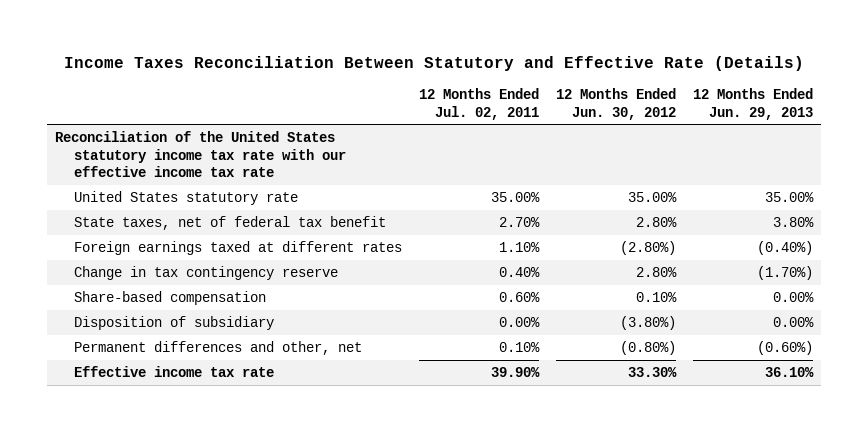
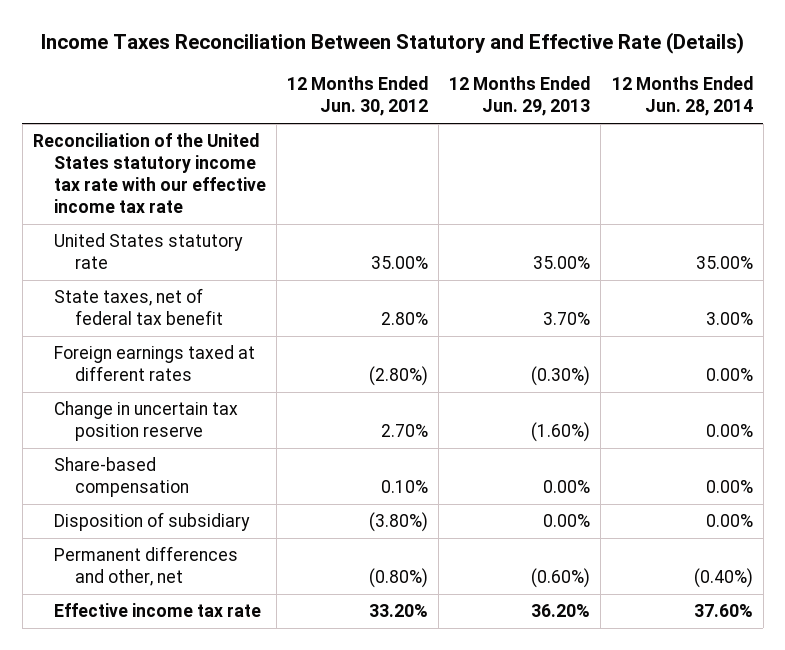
[419,87,540,120] 12 Months Ended Jul. 02, 2011 -> none
none -> [611,76,753,117] 12 Months Ended Jun. 28, 2014
[772,216,814,227] 3.80% -> [543,312,591,326] 3.70%
[756,240,813,255] (0.40%) -> [531,366,591,387] (0.30%)
[74,265,339,280] Change in tax contingency reserve -> [53,401,238,442] Change in uncertain tax position reserve
[635,266,677,277] 2.80% -> [381,424,429,438] 2.70%
[756,265,813,280] (1.70%) -> [531,422,591,443] (1.60%)
[627,366,677,377] 33.30% -> [369,604,429,618] 33.20%
[764,366,814,377] 36.10% -> [531,604,591,618] 36.20%

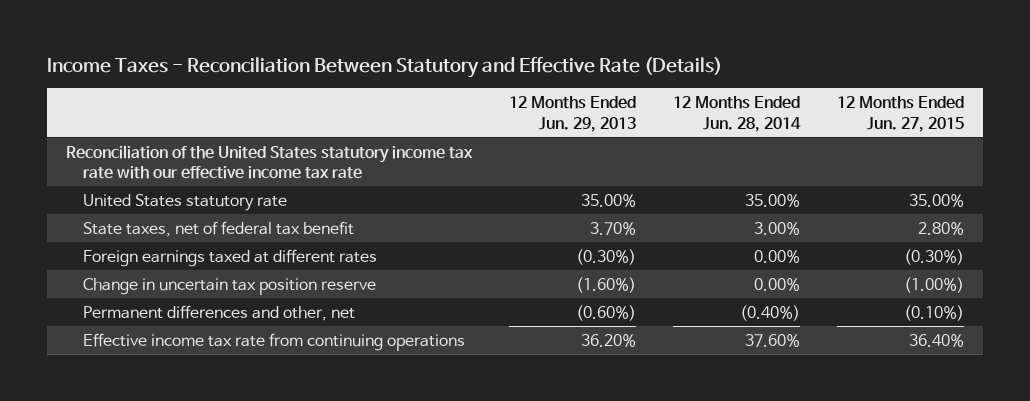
[40,32,744,55] Income Taxes Reconciliation Between Statutory and Effective Rate (Details) -> [47,57,723,79] Income Taxes - Reconciliation Between Statutory and Effective Rate (Details)
[287,76,429,117] 12 Months Ended Jun. 30, 2012 -> none
none -> [837,96,965,132] 12 Months Ended Jun. 27, 2015
[53,457,190,498] Share-based compensation -> none
[53,512,250,532] Disposition of subsidiary -> none
[53,603,261,618] Effective income tax rate -> [83,332,466,351] Effective income tax rate from continuing operations

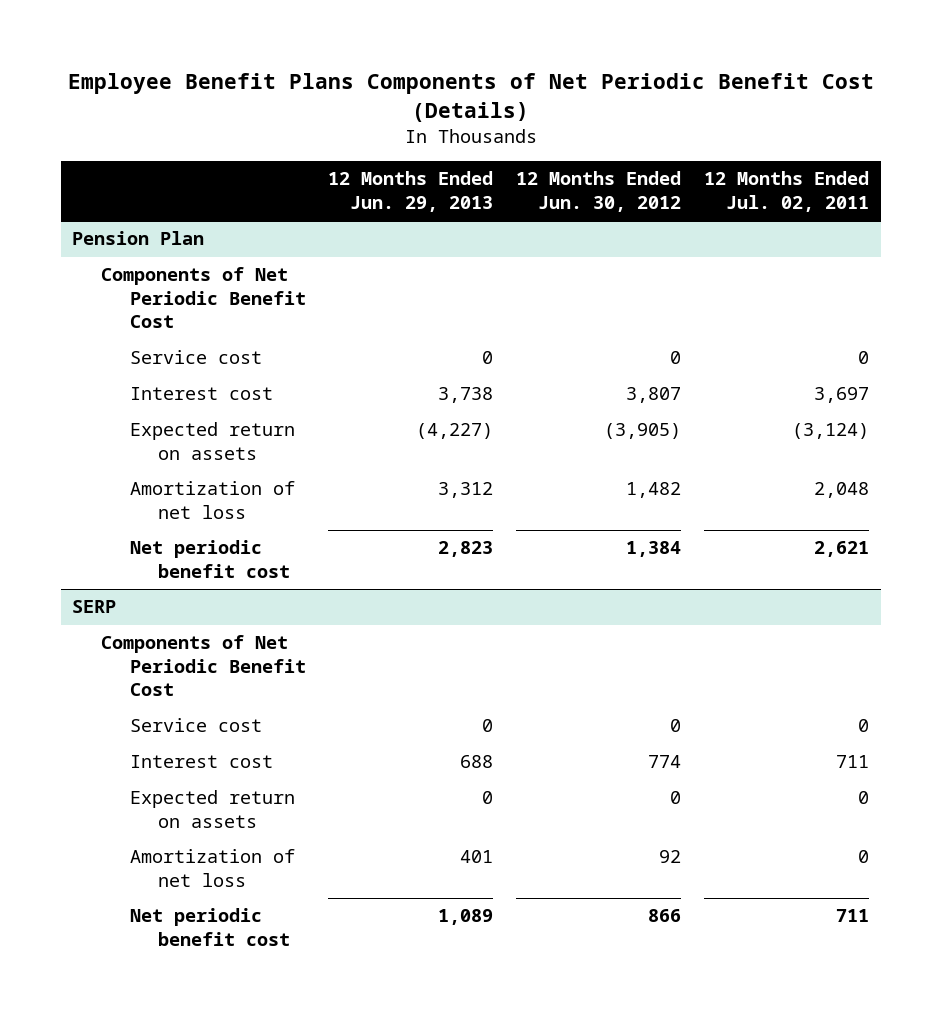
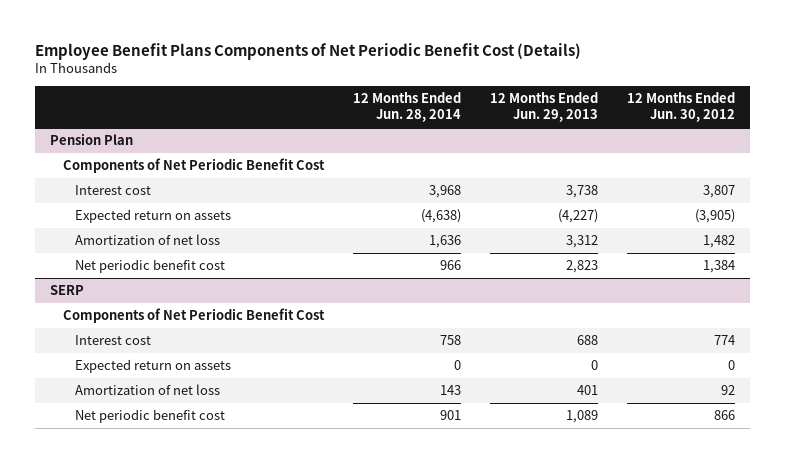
[704,171,870,212] 12 Months Ended Jul. 02, 2011 -> none
none -> [352,91,461,123] 12 Months Ended Jun. 28, 2014
[129,350,262,365] Service cost -> none
[129,718,262,733] Service cost -> none

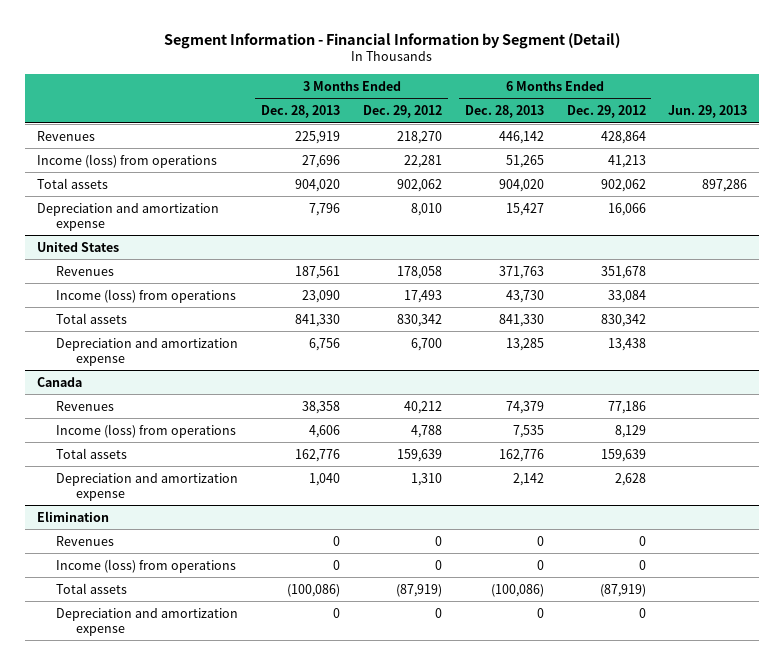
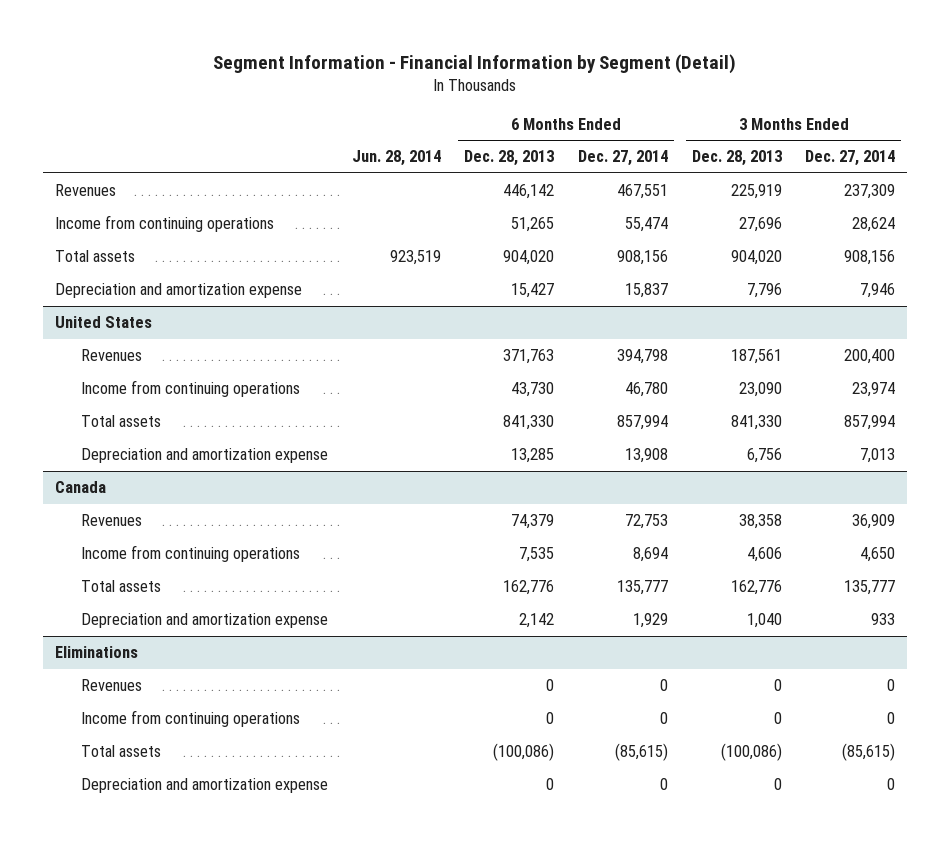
[362,104,442,118] Dec. 29, 2012 -> none
[566,104,646,118] Dec. 29, 2012 -> none
[668,104,748,118] Jun. 29, 2013 -> none
none -> [351,150,441,167] Jun. 28, 2014
none -> [578,150,669,167] Dec. 27, 2014
none -> [805,150,896,167] Dec. 27, 2014
[36,153,217,168] Income (loss) from operations -> [54,215,274,233] Income from continuing operations
[56,288,237,303] Income (loss) from operations -> [81,380,301,398] Income from continuing operations
[56,423,237,438] Income (loss) from operations -> [81,545,301,563] Income from continuing operations
[36,510,109,522] Elimination -> [54,646,138,659] Eliminations
[56,558,237,573] Income (loss) from operations -> [81,710,301,728] Income from continuing operations

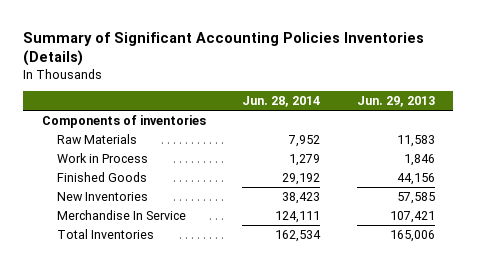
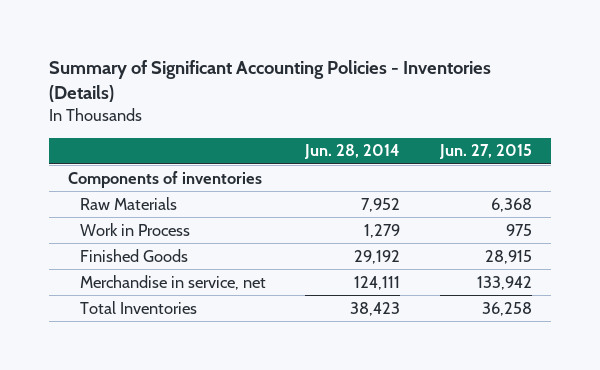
[23,31,425,67] Summary of Significant Accounting Policies Inventories (Details) -> [48,60,491,103] Summary of Significant Accounting Policies - Inventories (Details)
[356,96,435,108] Jun. 29, 2013 -> none
none -> [438,144,532,160] Jun. 27, 2015
[57,191,149,201] New Inventories -> none
[57,209,187,220] Merchandise In Service -> [80,274,267,290] Merchandise in service, net
[275,229,322,242] 162,534 -> [350,301,401,316] 38,423

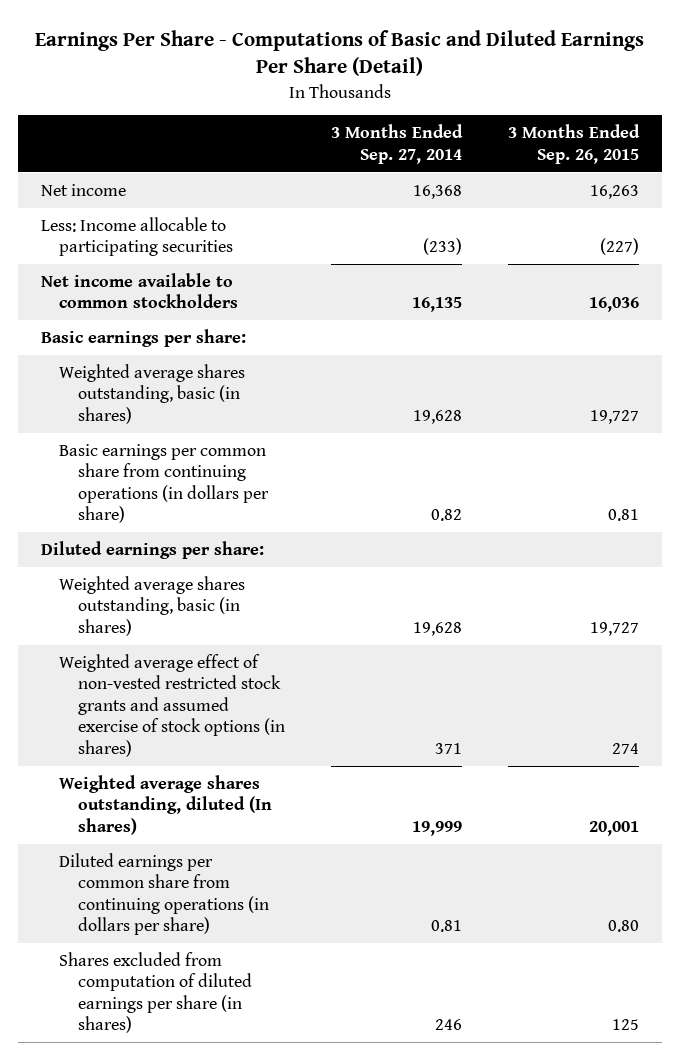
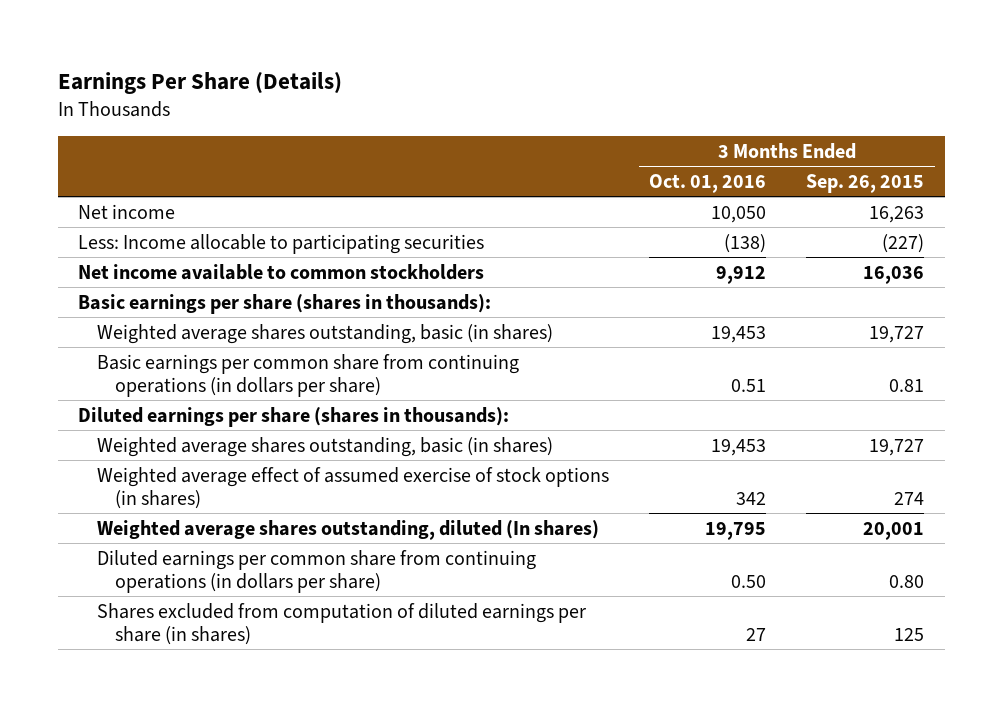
[35,29,645,77] Earnings Per Share - Computations of Basic and Diluted Earnings Per Share (Detail) -> [57,72,342,95] Earnings Per Share (Details)
[331,124,464,164] 3 Months Ended Sep. 27, 2014 -> none
none -> [649,173,767,193] Oct. 01, 2016
[41,329,247,348] Basic earnings per share: -> [78,293,492,314] Basic earnings per share (shares in thousands):
[41,541,265,560] Diluted earnings per share: -> [78,406,510,427] Diluted earnings per share (shares in thousands):
[59,654,285,757] Weighted average effect of non-vested restricted stock grants and assumed exercise of stock options (in shares) -> [96,466,609,509] Weighted average effect of assumed exercise of stock options (in shares)

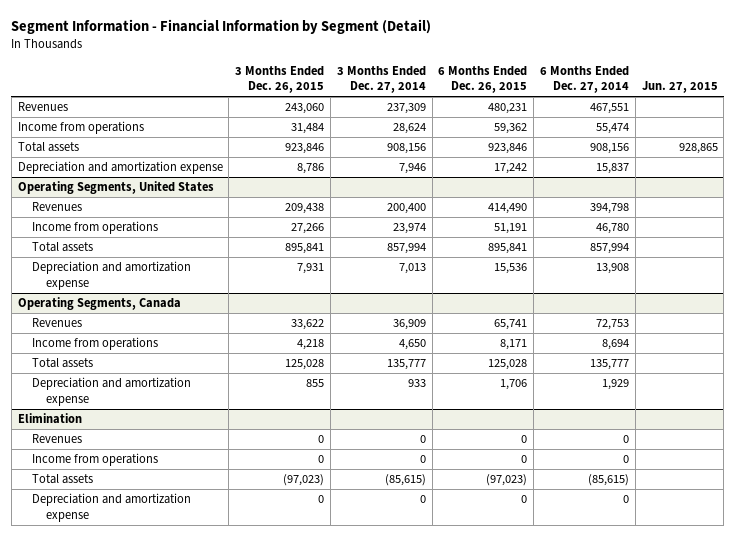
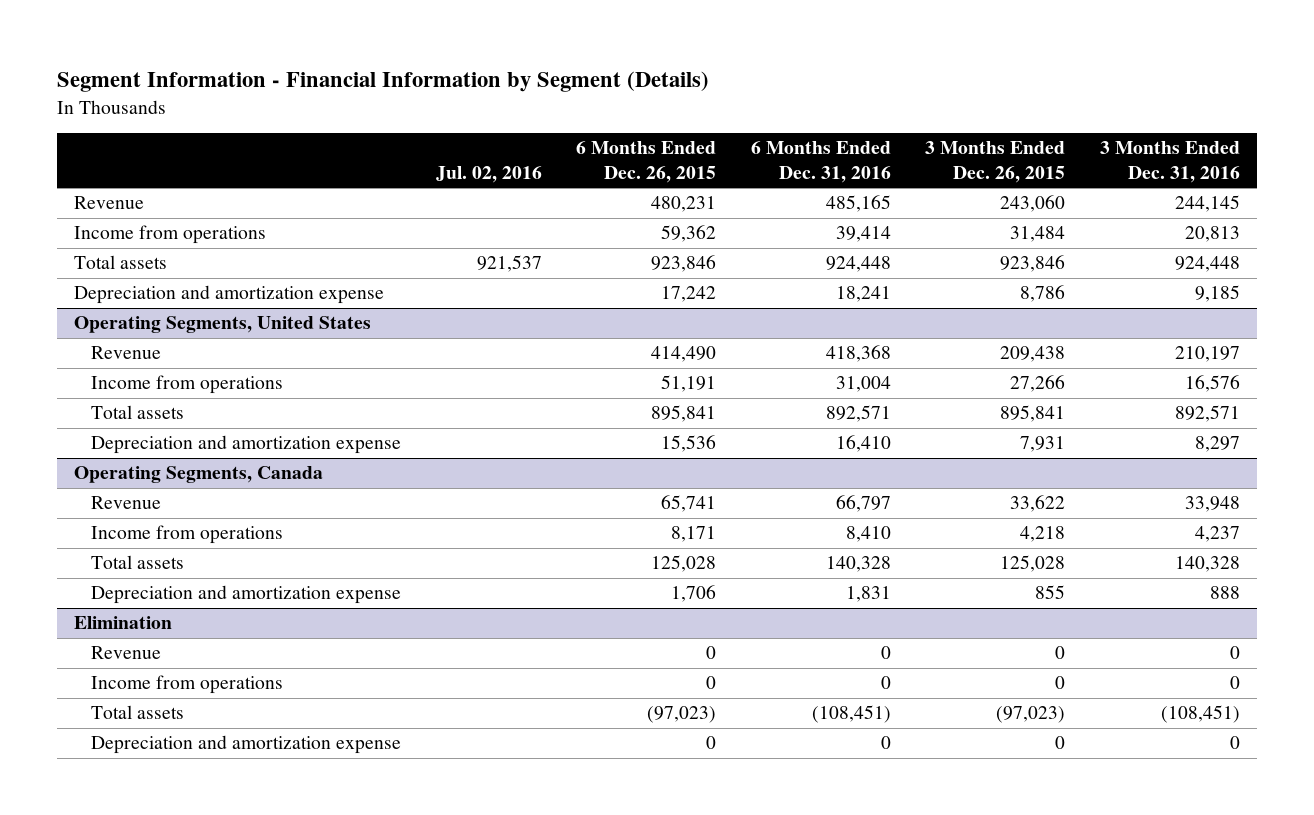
[11,18,432,34] Segment Information - Financial Information by Segment (Detail) -> [57,71,710,93] Segment Information - Financial Information by Segment (Details)
[336,65,426,94] 3 Months Ended Dec. 27, 2014 -> none
[540,65,630,94] 6 Months Ended Dec. 27, 2014 -> none
[641,81,718,94] Jun. 27, 2015 -> none
none -> [435,165,542,183] Jul. 02, 2016
none -> [750,141,891,183] 6 Months Ended Dec. 31, 2016
none -> [1099,141,1240,183] 3 Months Ended Dec. 31, 2016
[17,102,68,112] Revenues -> [74,196,145,210] Revenue
[32,202,83,212] Revenues -> [91,346,162,360] Revenue
[32,318,83,328] Revenues -> [91,496,162,510] Revenue
[32,434,83,444] Revenues -> [91,646,162,660] Revenue

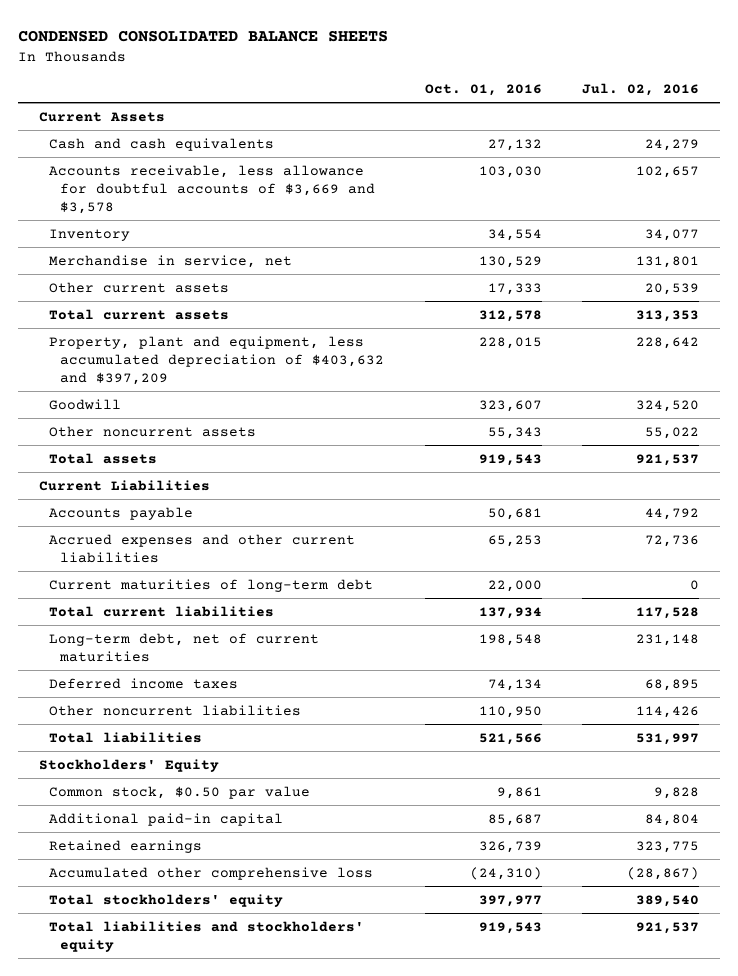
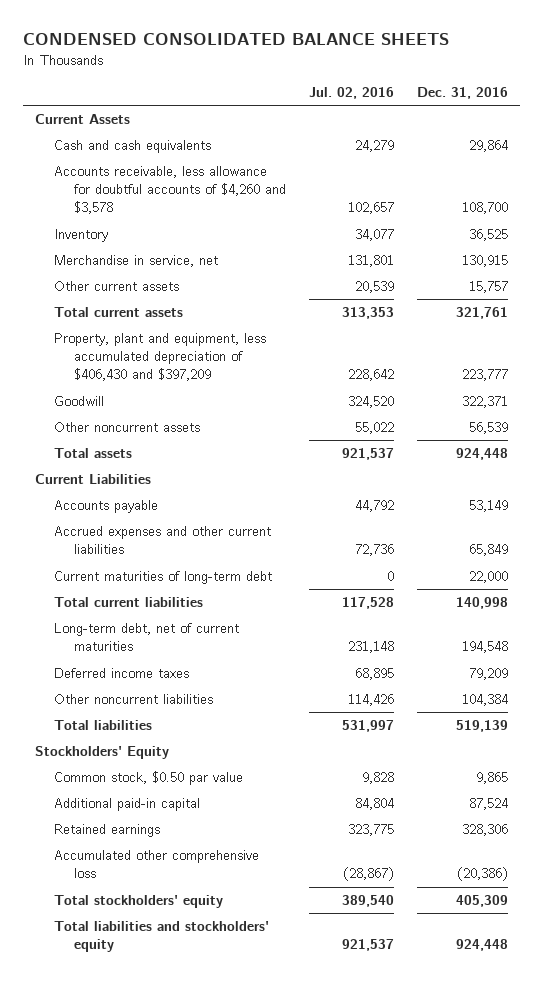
[424,84,542,97] Oct. 01, 2016 -> none
none -> [417,86,509,99] Dec. 31, 2016
[49,164,376,215] Accounts receivable, less allowance for doubtful accounts of $3,669 and $3,578 -> [54,166,286,215] Accounts receivable, less allowance for doubtful accounts of $4,260 and $3,578
[49,335,385,386] Property, plant and equipment, less accumulated depreciation of $403,632 and $397,209 -> [54,333,267,382] Property, plant and equipment, less accumulated depreciation of $406,430 and $397,209

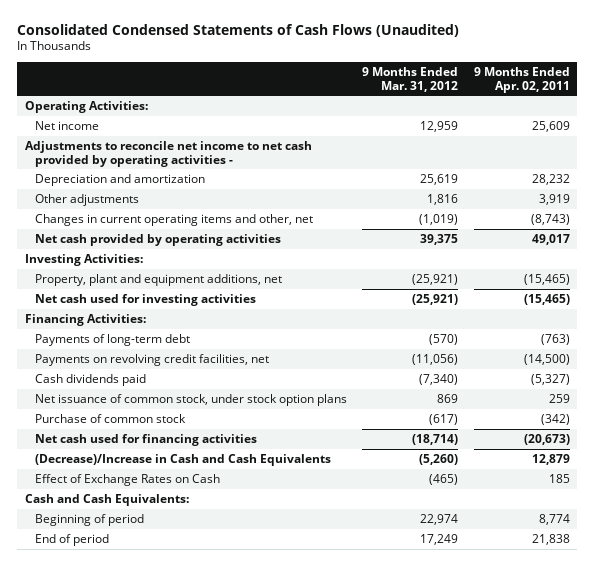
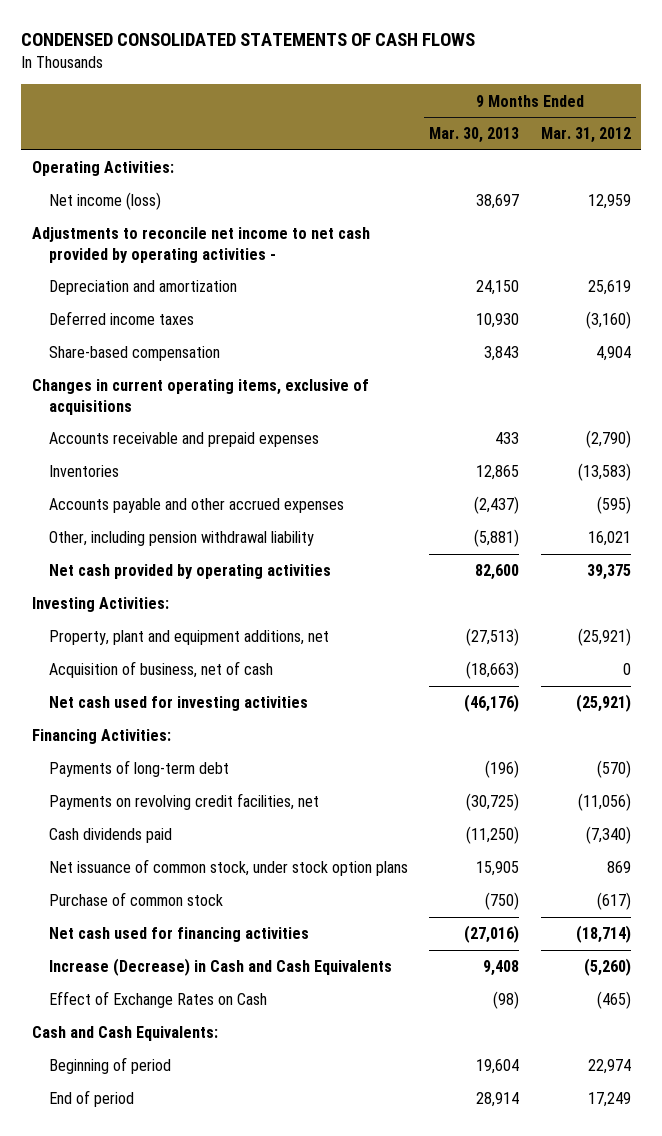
[16,23,459,37] Consolidated Condensed Statements of Cash Flows (Unaudited) -> [21,33,476,47] CONDENSED CONSOLIDATED STATEMENTS OF CASH FLOWS
[473,66,570,93] 9 Months Ended Apr. 02, 2011 -> none
none -> [429,127,520,144] Mar. 30, 2013
[34,120,99,130] Net income -> [49,192,162,211] Net income (loss)
[34,193,139,206] Other adjustments -> none
[34,213,313,226] Changes in current operating items and other, net -> none
none -> [49,311,195,326] Deferred income taxes
none -> [49,346,221,362] Share-based compensation
none -> [31,379,369,415] Changes in current operating items, exclusive of acquisitions
none -> [49,432,320,448] Accounts receivable and prepaid expenses
none -> [49,465,120,478] Inventories
none -> [49,498,345,514] Accounts payable and other accrued expenses
none -> [49,531,315,547] Other, including pension withdrawal liability
none -> [49,661,274,679] Acquisition of business, net of cash
[34,453,331,466] (Decrease)/Increase in Cash and Cash Equivalents -> [49,958,393,977] Increase (Decrease) in Cash and Cash Equivalents

